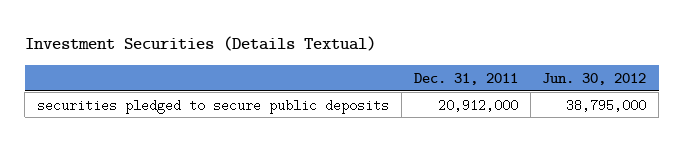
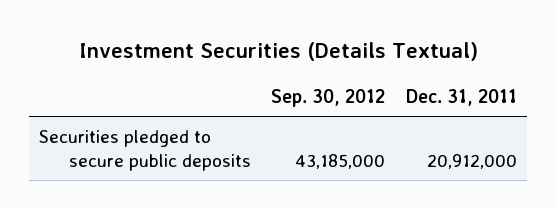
[542,72,647,85] Jun. 30, 2012 -> none
none -> [271,89,386,108] Sep. 30, 2012
[37,98,390,114] securities pledged to secure public deposits -> [38,129,251,171] Securities pledged to secure public deposits

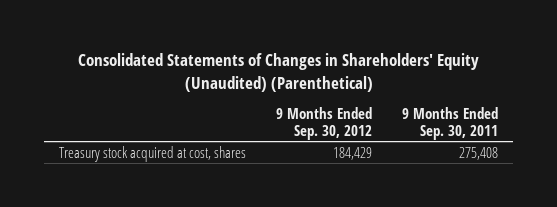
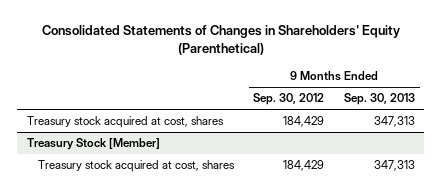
[77,53,479,92] Consolidated Statements of Changes in Shareholders' Equity (Unaudited) (Parenthetical) -> [41,25,400,56] Consolidated Statements of Changes in Shareholders' Equity (Parenthetical)
[402,106,499,140] 9 Months Ended Sep. 30, 2011 -> none
none -> [343,93,415,106] Sep. 30, 2013
none -> [27,138,161,151] Treasury Stock [Member]
none -> [38,160,236,173] Treasury stock acquired at cost, shares

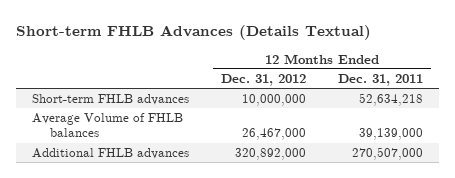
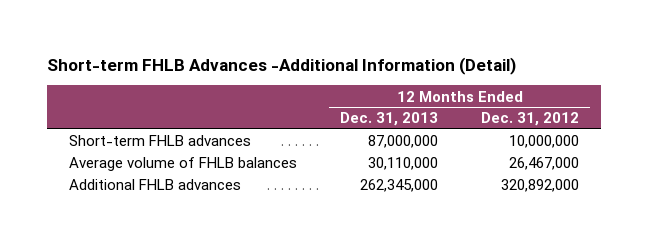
[15,25,371,41] Short-term FHLB Advances (Details Textual) -> [47,56,517,75] Short-term FHLB Advances -Additional Information (Detail)
[338,73,424,86] Dec. 31, 2011 -> none
none -> [340,112,439,127] Dec. 31, 2013
[31,113,183,138] Average Volume of FHLB balances -> [69,157,298,172] Average volume of FHLB balances

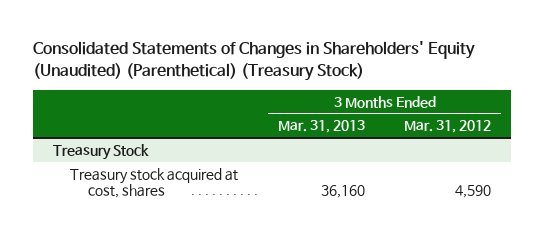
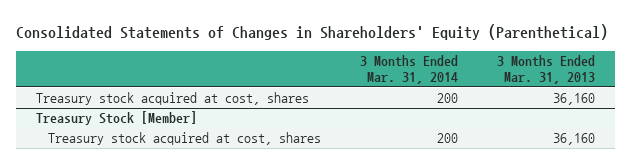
[32,41,475,81] Consolidated Statements of Changes in Shareholders' Equity (Unaudited) (Parenthetical) (Treasury Stock) -> [15,24,608,41] Consolidated Statements of Changes in Shareholders' Equity (Parenthetical)
[404,120,492,134] Mar. 31, 2012 -> none
none -> [360,55,459,85] 3 Months Ended Mar. 31, 2014
[52,143,149,160] Treasury Stock -> none
none -> [35,111,197,126] Treasury Stock [Member]
none -> [47,132,321,146] Treasury stock acquired at cost, shares

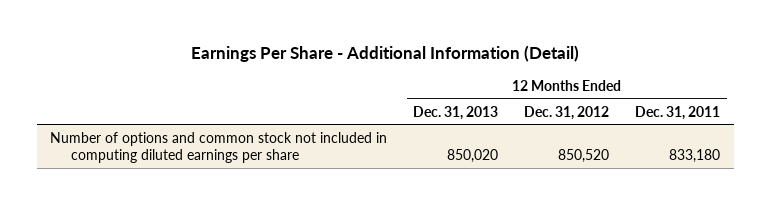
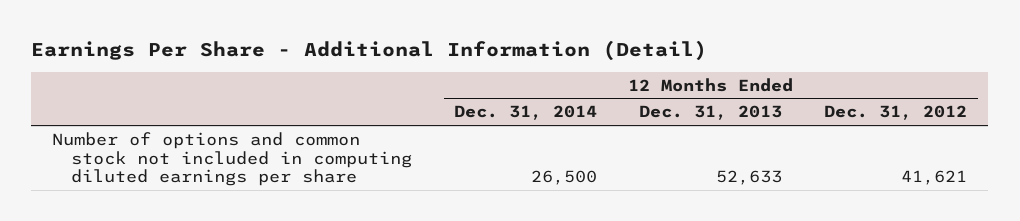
[635,105,721,120] Dec. 31, 2011 -> none
none -> [454,105,598,121] Dec. 31, 2014
[447,149,499,164] 850,020 -> [716,170,783,186] 52,633
[558,149,610,164] 850,520 -> [901,170,968,186] 41,621

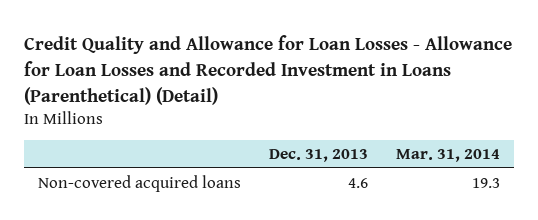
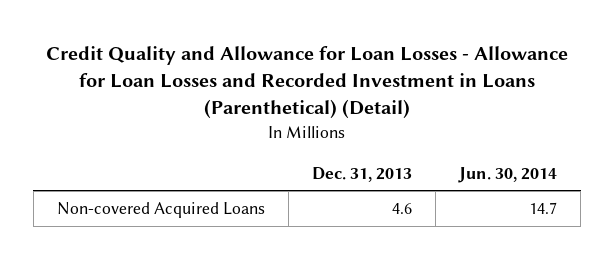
[395,149,500,163] Mar. 31, 2014 -> none
none -> [458,166,558,183] Jun. 30, 2014
[38,174,242,192] Non-covered acquired loans -> [56,202,265,219] Non-covered Acquired Loans

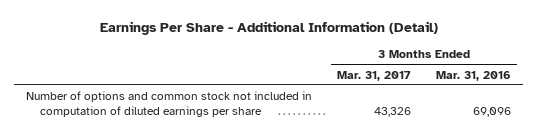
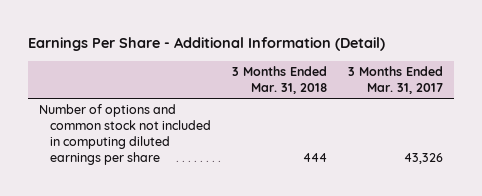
[435,70,511,81] Mar. 31, 2016 -> none
none -> [231,66,327,94] 3 Months Ended Mar. 31, 2018
[26,91,313,117] Number of options and common stock not included in computation of diluted earnings per share -> [38,104,211,165] Number of options and common stock not included in computing diluted earnings per share

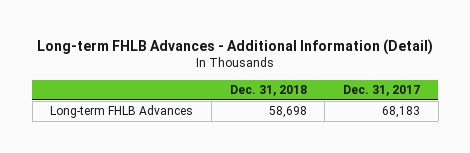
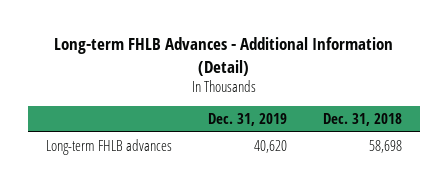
[342,85,420,97] Dec. 31, 2017 -> none
none -> [207,113,287,127] Dec. 31, 2019
[50,105,194,119] Long-term FHLB Advances -> [45,138,172,155] Long-term FHLB advances

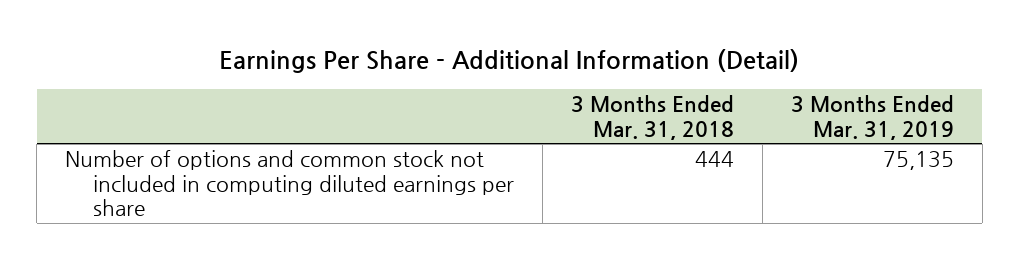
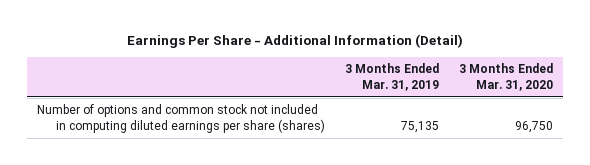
[570,95,734,140] 3 Months Ended Mar. 31, 2018 -> none
none -> [458,63,553,91] 3 Months Ended Mar. 31, 2020
[65,150,514,216] Number of options and common stock not included in computing diluted earnings per share -> [36,104,325,133] Number of options and common stock not included in computing diluted earnings per share (shares)

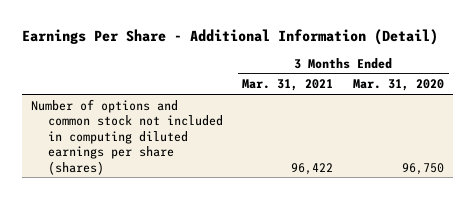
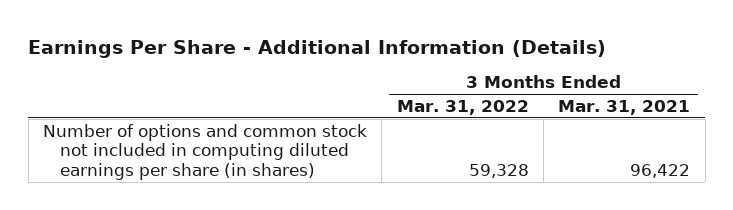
[21,29,438,46] Earnings Per Share - Additional Information (Detail) -> [28,39,607,58] Earnings Per Share - Additional Information (Details)
[352,79,444,92] Mar. 31, 2020 -> none
none -> [396,99,529,115] Mar. 31, 2022
[31,98,224,175] Number of options and common stock not included in computing diluted earnings per share (shares) -> [43,123,368,180] Number of options and common stock not included in computing diluted earnings per share (in shares)

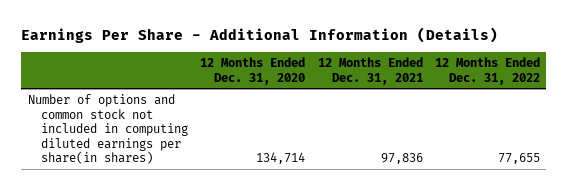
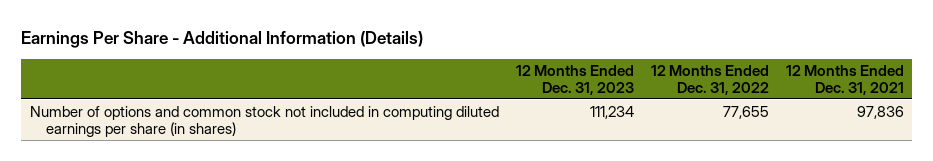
[200,57,306,86] 12 Months Ended Dec. 31, 2020 -> none
none -> [515,64,634,96] 12 Months Ended Dec. 31, 2023
[27,93,189,165] Number of options and common stock not included in computing diluted earnings per share(in shares) -> [29,105,499,137] Number of options and common stock not included in computing diluted earnings per share (in shares)

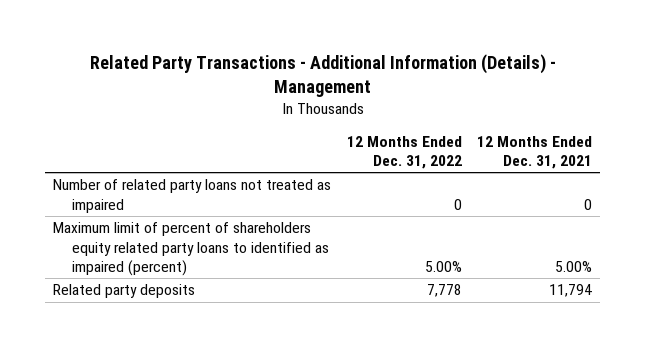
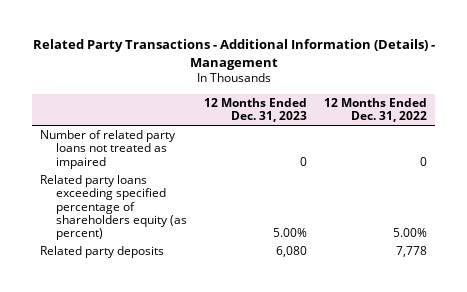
[477,135,593,169] 12 Months Ended Dec. 31, 2021 -> none
none -> [203,97,307,122] 12 Months Ended Dec. 31, 2023
[52,222,330,276] Maximum limit of percent of shareholders equity related party loans to identified as impaired (percent) -> [40,175,187,241] Related party loans exceeding specified percentage of shareholders equity (as percent)

